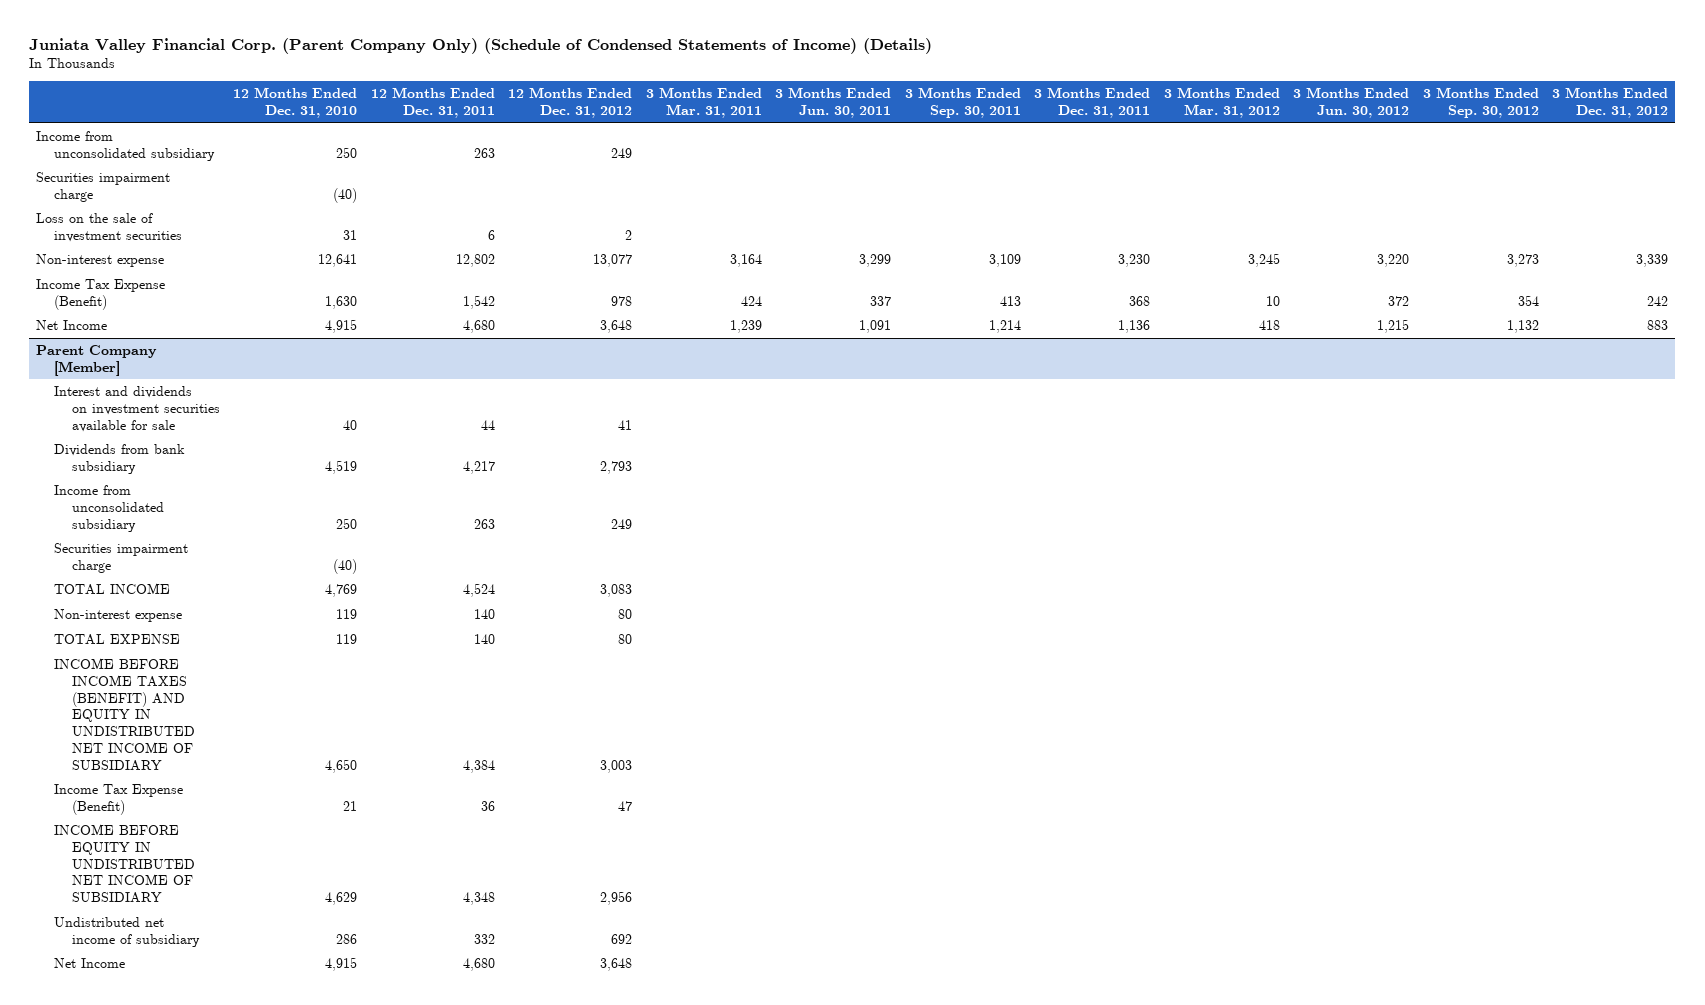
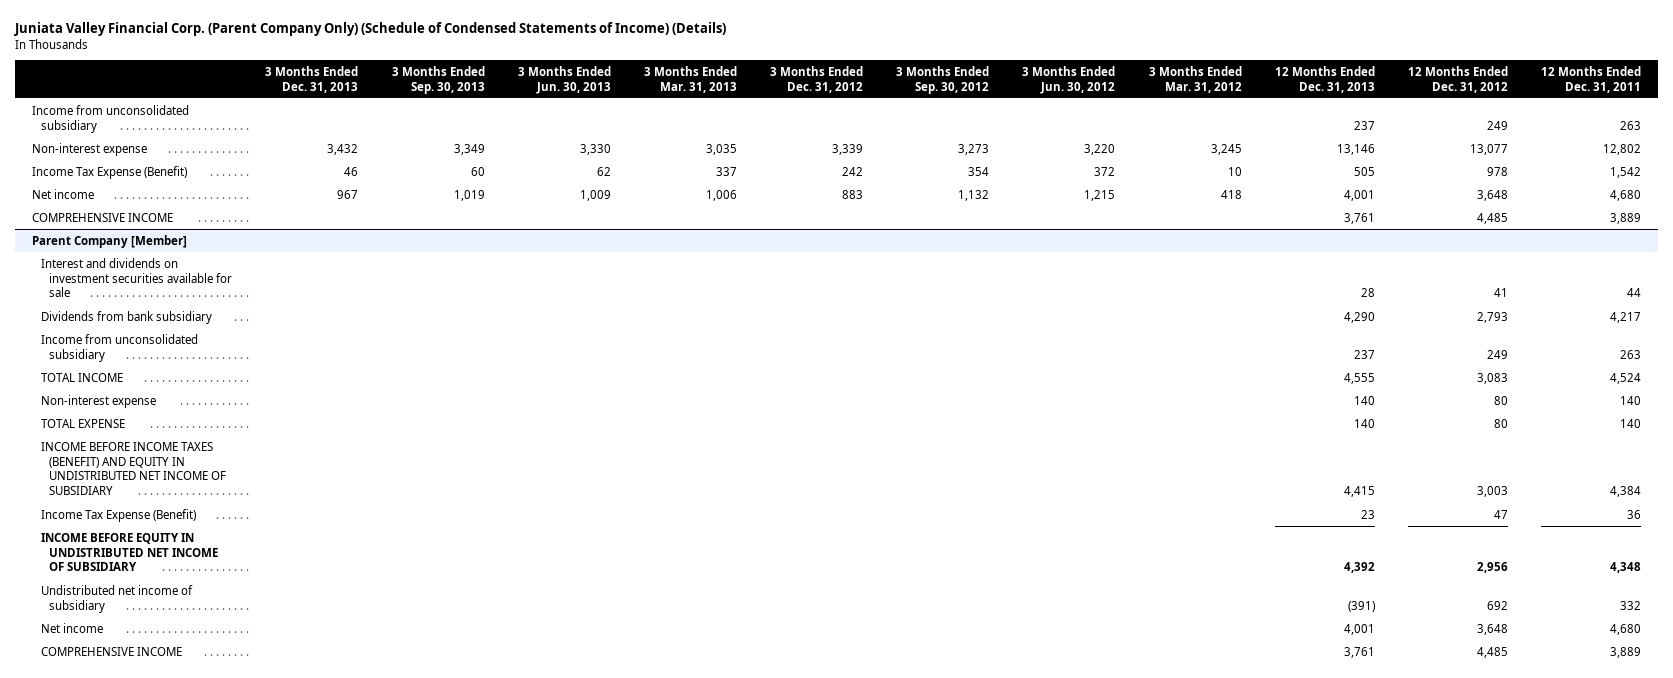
[233,87,358,118] 12 Months Ended Dec. 31, 2010 -> none
[645,87,762,118] 3 Months Ended Mar. 31, 2011 -> none
[775,87,892,118] 3 Months Ended Jun. 30, 2011 -> none
[904,87,1021,118] 3 Months Ended Sep. 30, 2011 -> none
[1034,87,1151,118] 3 Months Ended Dec. 31, 2011 -> none
none -> [265,65,359,93] 3 Months Ended Dec. 31, 2013
none -> [391,65,485,94] 3 Months Ended Sep. 30, 2013
none -> [517,65,611,94] 3 Months Ended Jun. 30, 2013
none -> [643,65,737,93] 3 Months Ended Mar. 31, 2013
none -> [1274,65,1375,93] 12 Months Ended Dec. 31, 2013
[36,171,171,202] Securities impairment charge -> none
[36,212,183,242] Loss on the sale of investment securities -> none
[36,319,108,330] Net Income -> [31,188,94,199] Net income
none -> [31,212,173,222] COMPREHENSIVE INCOME
[54,542,189,573] Securities impairment charge -> none
[54,957,126,968] Net Income -> [40,622,103,633] Net income
none -> [40,646,182,656] COMPREHENSIVE INCOME

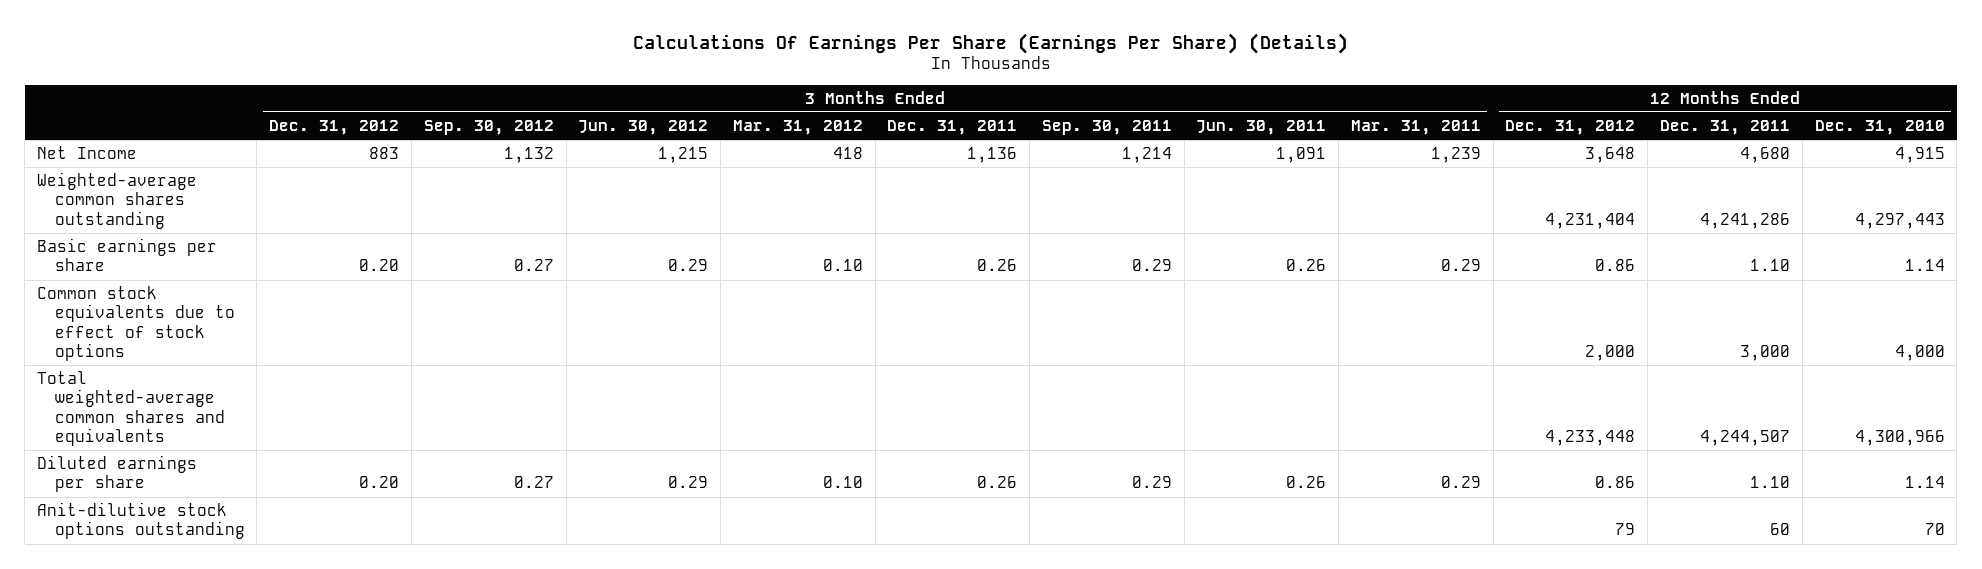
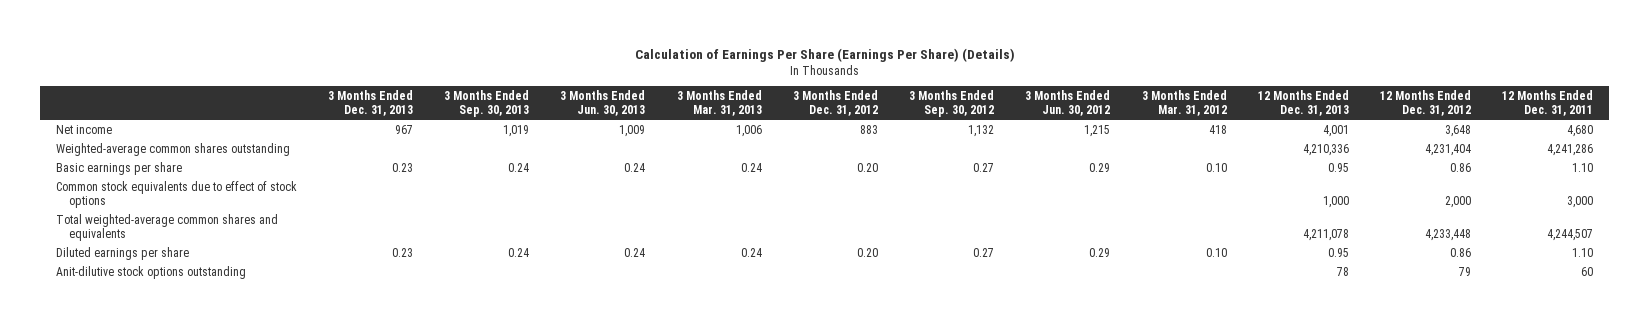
[632,32,1348,54] Calculations Of Earnings Per Share (Earnings Per Share) (Details) -> [634,47,1015,62] Calculation of Earnings Per Share (Earnings Per Share) (Details)
[887,119,1018,135] Dec. 31, 2011 -> none
[1041,119,1172,135] Sep. 30, 2011 -> none
[1196,119,1327,135] Jun. 30, 2011 -> none
[1350,119,1481,135] Mar. 31, 2011 -> none
[1814,119,1945,135] Dec. 31, 2010 -> none
none -> [327,90,413,117] 3 Months Ended Dec. 31, 2013
none -> [444,90,530,118] 3 Months Ended Sep. 30, 2013
none -> [560,90,646,117] 3 Months Ended Jun. 30, 2013
none -> [676,90,762,117] 3 Months Ended Mar. 31, 2013
none -> [1257,90,1349,117] 12 Months Ended Dec. 31, 2013
[37,145,138,159] Net Income -> [55,124,112,134] Net income

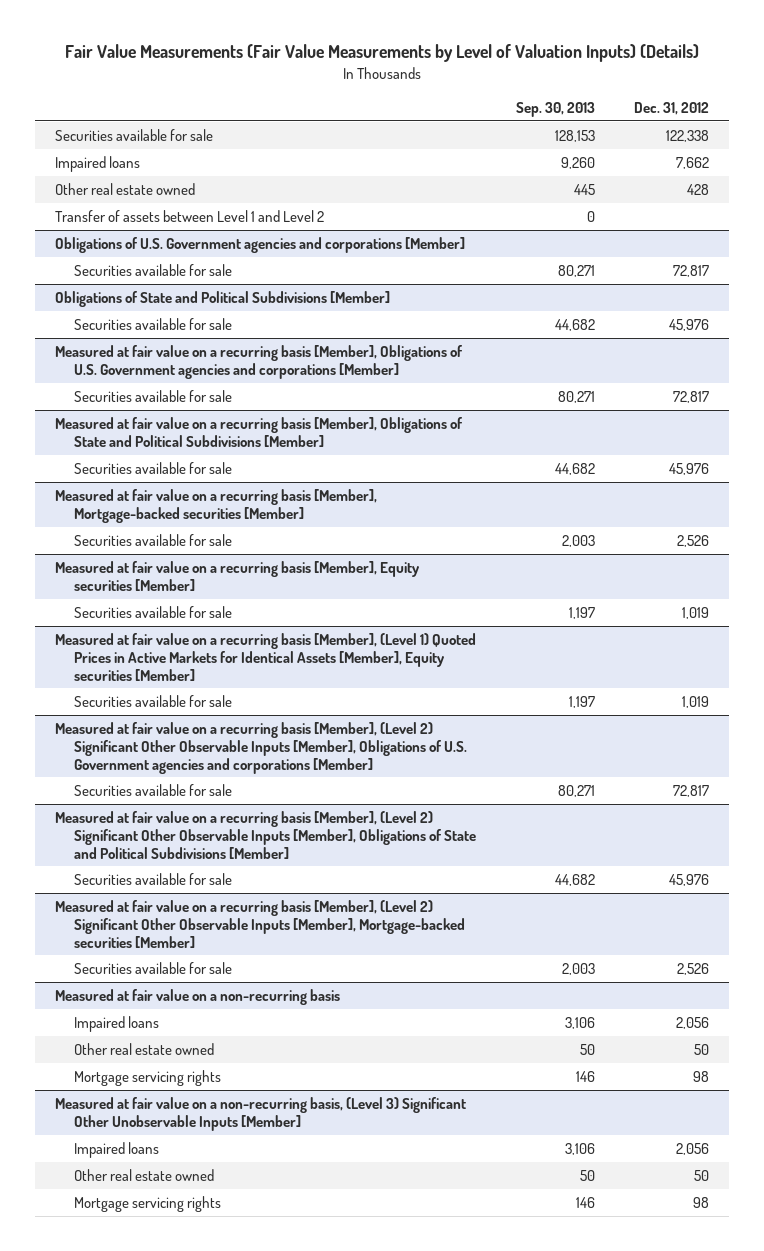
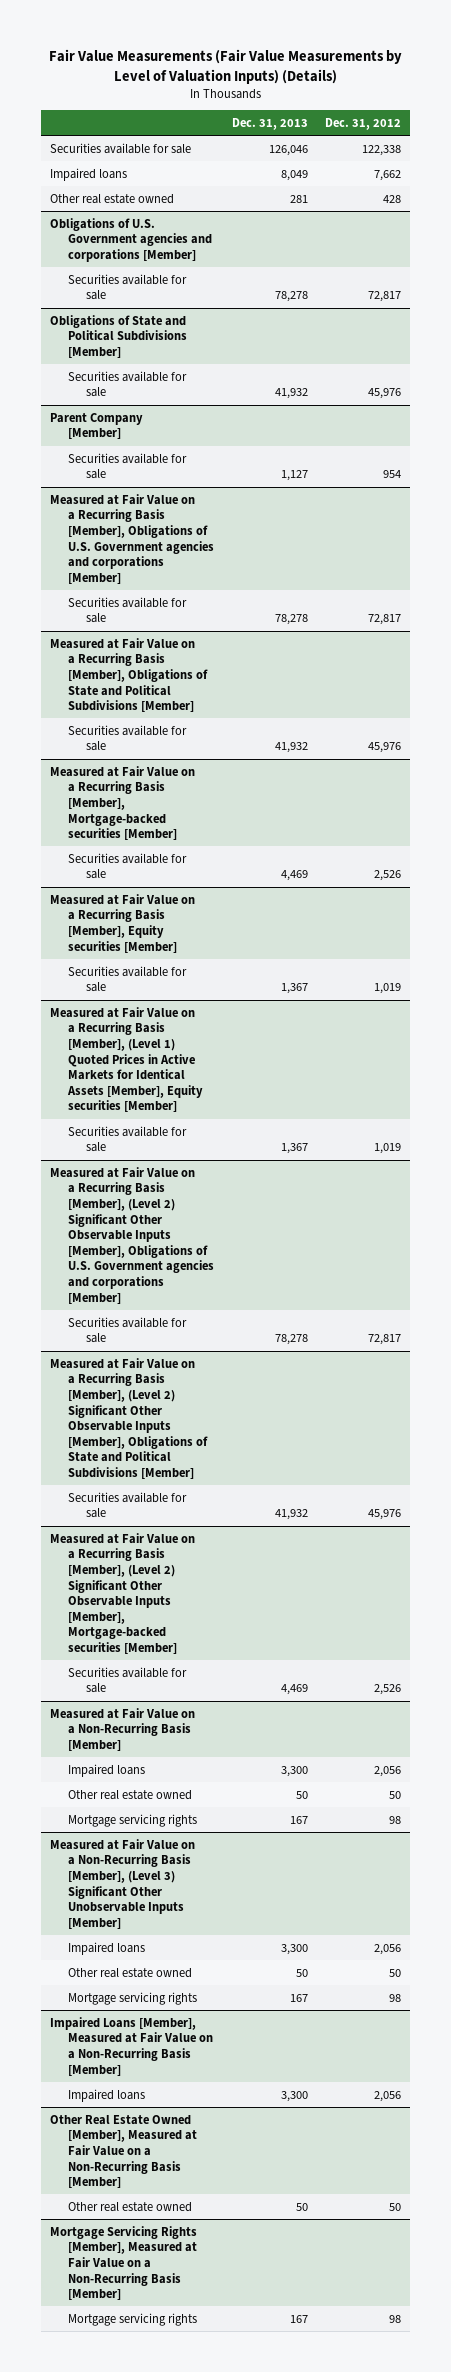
[515,101,595,117] Sep. 30, 2013 -> none
none -> [231,118,308,131] Dec. 31, 2013
[54,209,324,222] Transfer of assets between Level 1 and Level 2 -> none
none -> [50,412,144,440] Parent Company [Member]
none -> [67,452,187,480] Securities available for sale
[54,344,463,379] Measured at fair value on a recurring basis [Member], Obligations of U.S. Government agencies and corporations [Member] -> [50,493,214,584] Measured at Fair Value on a Recurring Basis [Member], Obligations of U.S. Government agencies and corporations [Member]
[54,416,463,447] Measured at fair value on a recurring basis [Member], Obligations of State and Political Subdivisions [Member] -> [50,637,208,713] Measured at Fair Value on a Recurring Basis [Member], Obligations of State and Political Subdivisions [Member]
[54,488,377,523] Measured at fair value on a recurring basis [Member], Mortgage-backed securities [Member] -> [50,765,196,841] Measured at Fair Value on a Recurring Basis [Member], Mortgage-backed securities [Member]
[54,560,420,591] Measured at fair value on a recurring basis [Member], Equity securities [Member] -> [50,893,196,953] Measured at Fair Value on a Recurring Basis [Member], Equity securities [Member]
[54,632,476,681] Measured at fair value on a recurring basis [Member], (Level 1) Quoted Prices in Active Markets for Identical Assets [Member], Equity securities [Member] -> [50,1006,203,1113] Measured at Fair Value on a Recurring Basis [Member], (Level 1) Quoted Prices in Active Markets for Identical Assets [Member], Equity securities [Member]
[54,721,468,774] Measured at fair value on a recurring basis [Member], (Level 2) Significant Other Observable Inputs [Member], Obligations of U.S. Government agencies and corporations [Member] -> [50,1166,214,1304] Measured at Fair Value on a Recurring Basis [Member], (Level 2) Significant Other Observable Inputs [Member], Obligations of U.S. Government agencies and corporations [Member]
[54,810,477,859] Measured at fair value on a recurring basis [Member], (Level 2) Significant Other Observable Inputs [Member], Obligations of State and Political Subdivisions [Member] -> [50,1357,208,1480] Measured at Fair Value on a Recurring Basis [Member], (Level 2) Significant Other Observable Inputs [Member], Obligations of State and Political Subdivisions [Member]
[54,899,466,948] Measured at fair value on a recurring basis [Member], (Level 2) Significant Other Observable Inputs [Member], Mortgage-backed securities [Member] -> [50,1532,196,1655] Measured at Fair Value on a Recurring Basis [Member], (Level 2) Significant Other Observable Inputs [Member], Mortgage-backed securities [Member]
[54,988,340,1005] Measured at fair value on a non-recurring basis -> [50,1707,196,1751] Measured at Fair Value on a Non-Recurring Basis [Member]
[54,1096,466,1131] Measured at fair value on a non-recurring basis, (Level 3) Significant Other Unobservable Inputs [Member] -> [50,1838,196,1929] Measured at Fair Value on a Non-Recurring Basis [Member], (Level 3) Significant Other Unobservable Inputs [Member]
none -> [50,2016,213,2076] Impaired Loans [Member], Measured at Fair Value on a Non-Recurring Basis [Member]
none -> [67,2088,145,2102] Impaired loans
none -> [50,2114,197,2189] Other Real Estate Owned [Member], Measured at Fair Value on a Non-Recurring Basis [Member]
none -> [67,2201,192,2212] Other real estate owned
none -> [50,2225,198,2301] Mortgage Servicing Rights [Member], Measured at Fair Value on a Non-Recurring Basis [Member]
none -> [67,2312,197,2326] Mortgage servicing rights

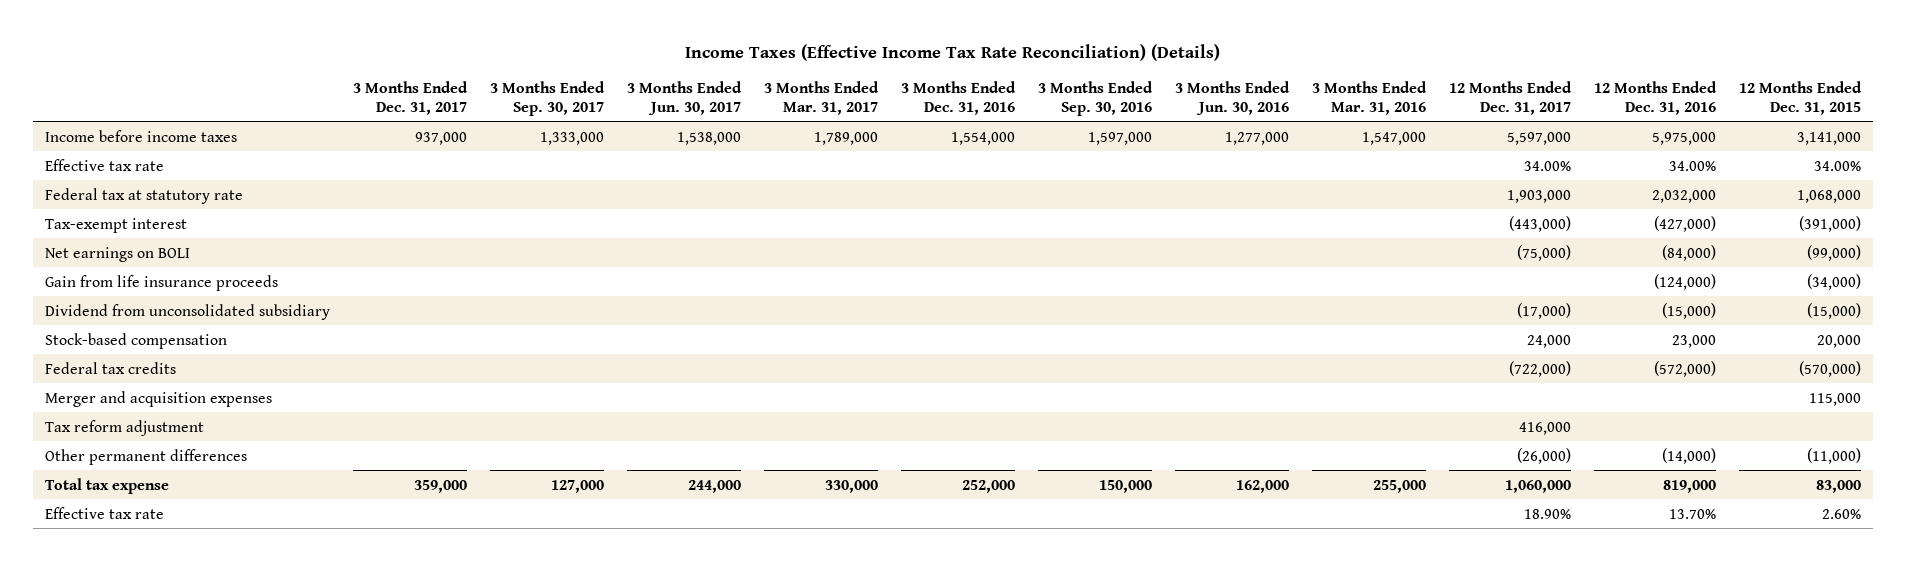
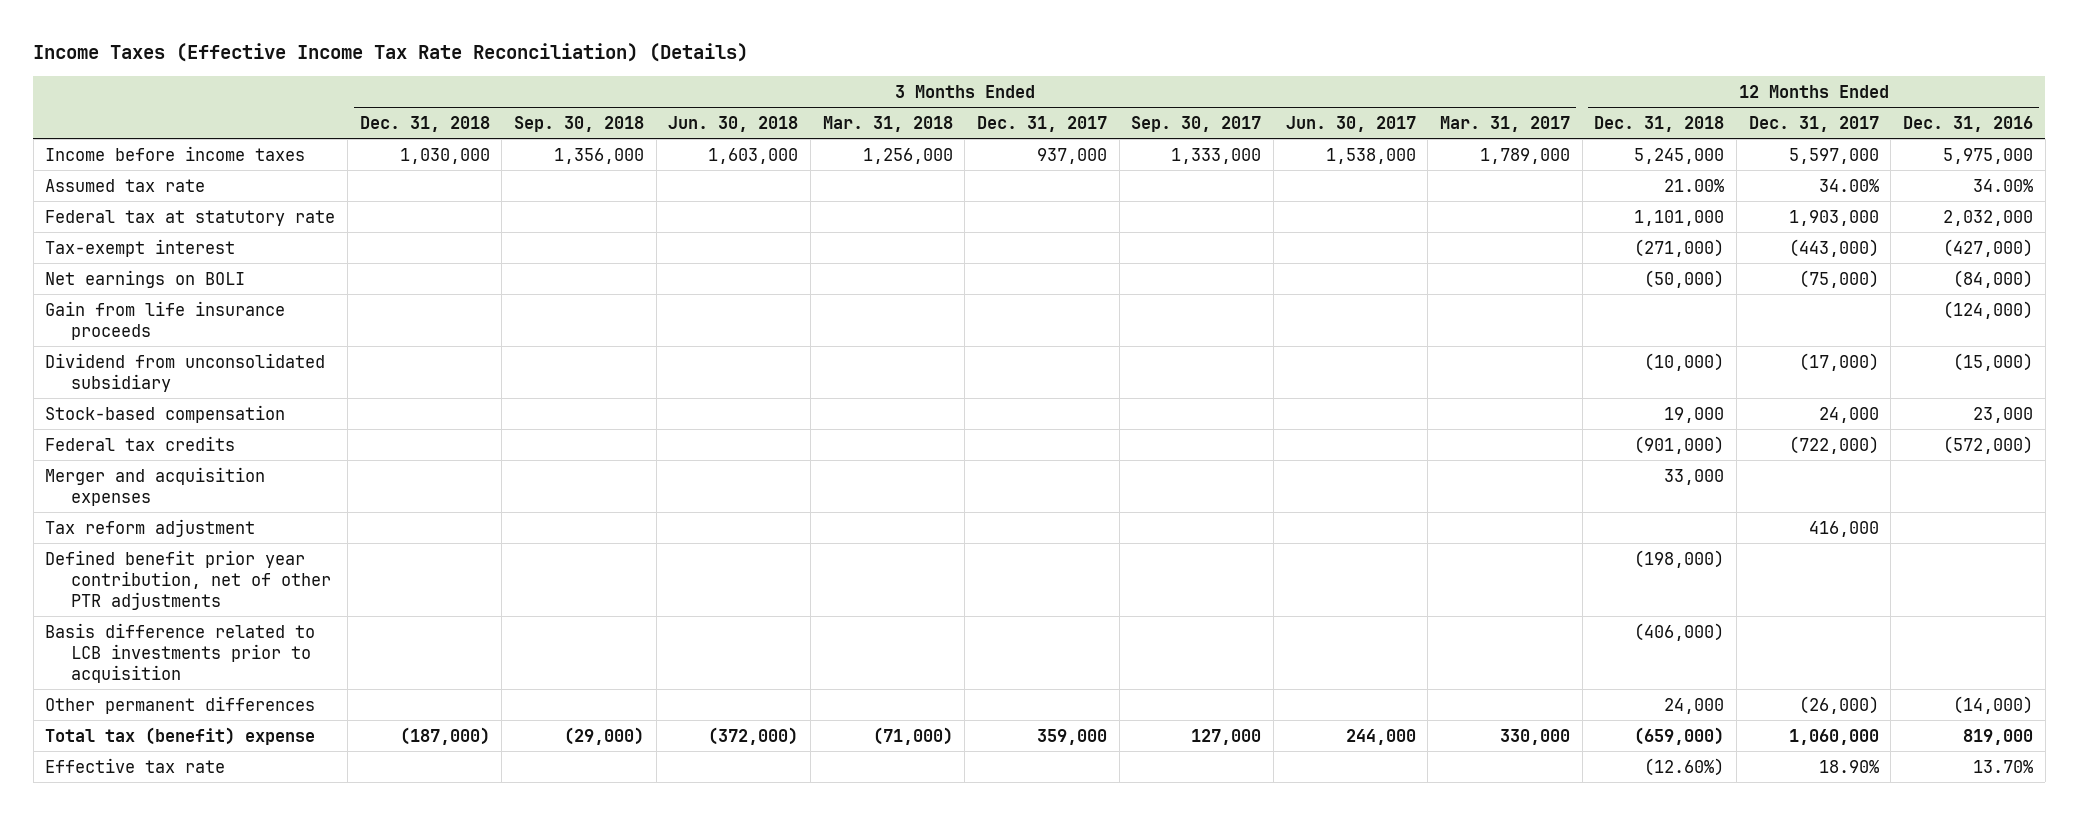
[900,81,1016,115] 3 Months Ended Dec. 31, 2016 -> none
[1038,81,1154,116] 3 Months Ended Sep. 30, 2016 -> none
[1175,81,1291,115] 3 Months Ended Jun. 30, 2016 -> none
[1312,81,1428,115] 3 Months Ended Mar. 31, 2016 -> none
[1739,81,1863,115] 12 Months Ended Dec. 31, 2015 -> none
none -> [359,115,490,132] Dec. 31, 2018
none -> [514,115,645,132] Sep. 30, 2018
none -> [668,115,799,132] Jun. 30, 2018
none -> [822,115,953,132] Mar. 31, 2018
none -> [1594,115,1725,132] Dec. 31, 2018
[44,158,164,171] Effective tax rate -> [45,178,206,192] Assumed tax rate
none -> [45,549,331,610] Defined benefit prior year contribution, net of other PTR adjustments
none -> [45,622,316,683] Basis difference related to LCB investments prior to acquisition
[44,477,169,494] Total tax expense -> [45,726,316,745] Total tax (benefit) expense

